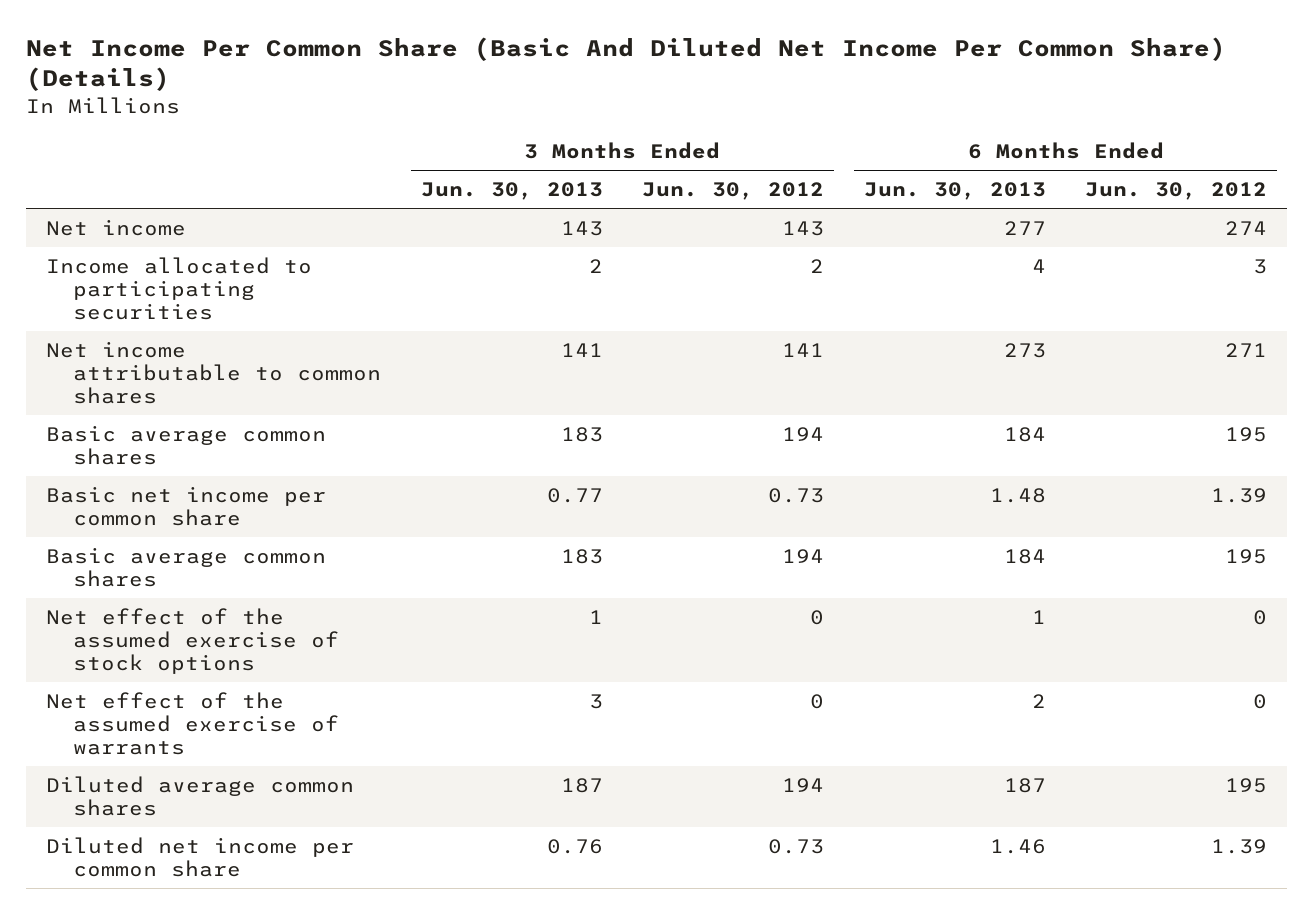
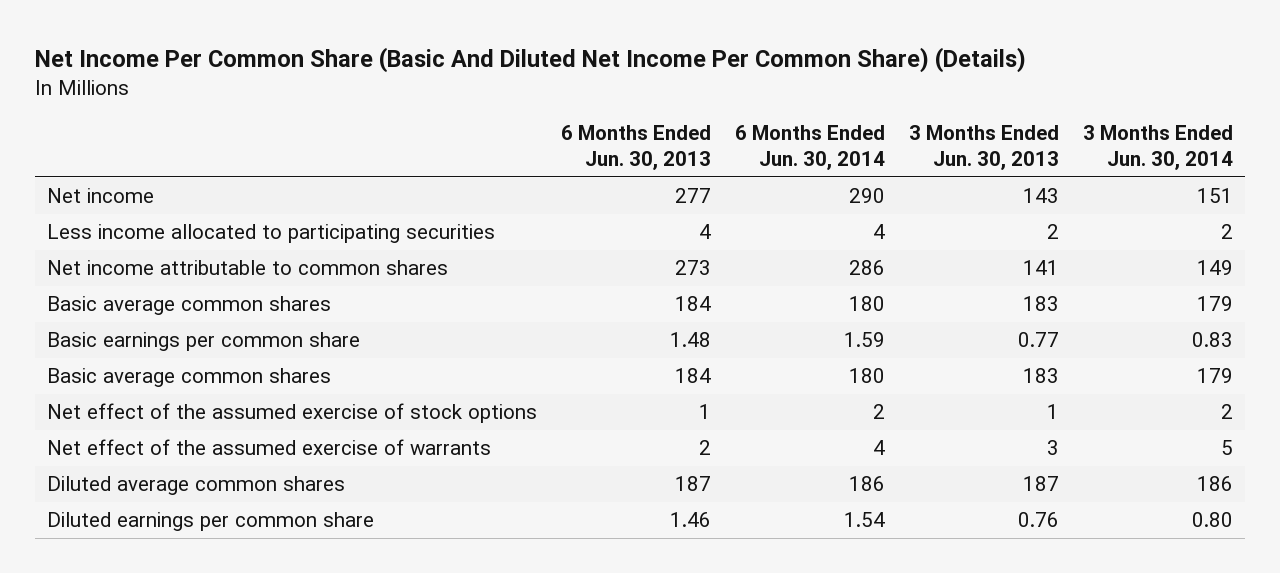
[642,181,825,200] Jun. 30, 2012 -> none
[1085,181,1268,200] Jun. 30, 2012 -> none
none -> [734,125,885,171] 6 Months Ended Jun. 30, 2014
none -> [1082,125,1233,171] 3 Months Ended Jun. 30, 2014
[45,256,312,321] Income allocated to participating securities -> [47,224,496,244] Less income allocated to participating securities
[45,485,326,526] Basic net income per common share -> [47,332,361,352] Basic earnings per common share
[45,836,354,877] Diluted net income per common share -> [47,512,375,532] Diluted earnings per common share

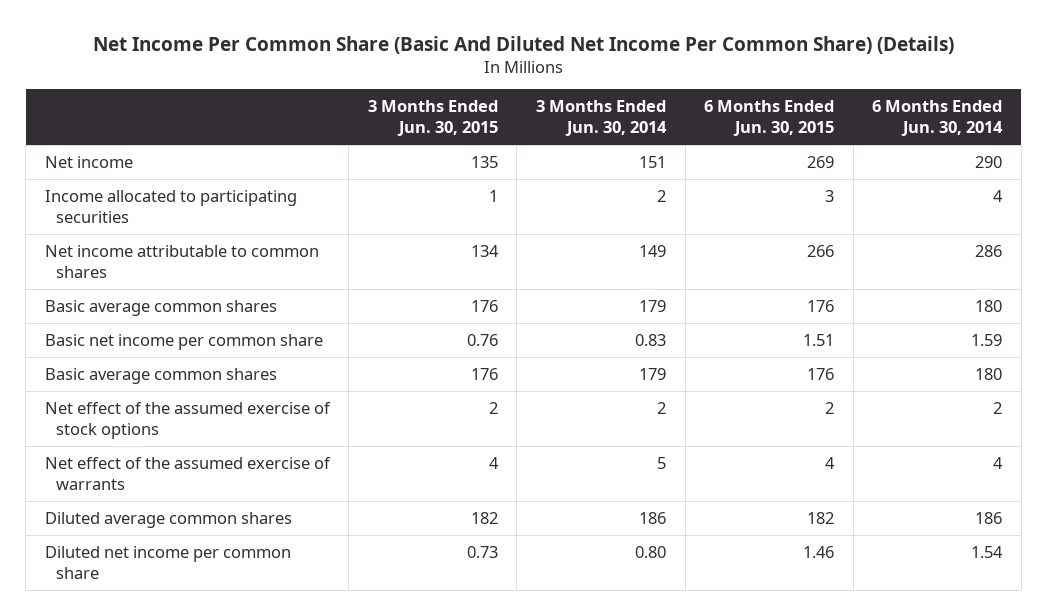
[561,125,712,171] 6 Months Ended Jun. 30, 2013 -> none
[908,125,1059,171] 3 Months Ended Jun. 30, 2013 -> none
none -> [367,100,498,137] 3 Months Ended Jun. 30, 2015
none -> [704,100,835,137] 6 Months Ended Jun. 30, 2015
[47,224,496,244] Less income allocated to participating securities -> [44,189,297,223] Income allocated to participating securities
[47,332,361,352] Basic earnings per common share -> [44,333,323,350] Basic net income per common share
[47,512,375,532] Diluted earnings per common share -> [44,545,291,579] Diluted net income per common share

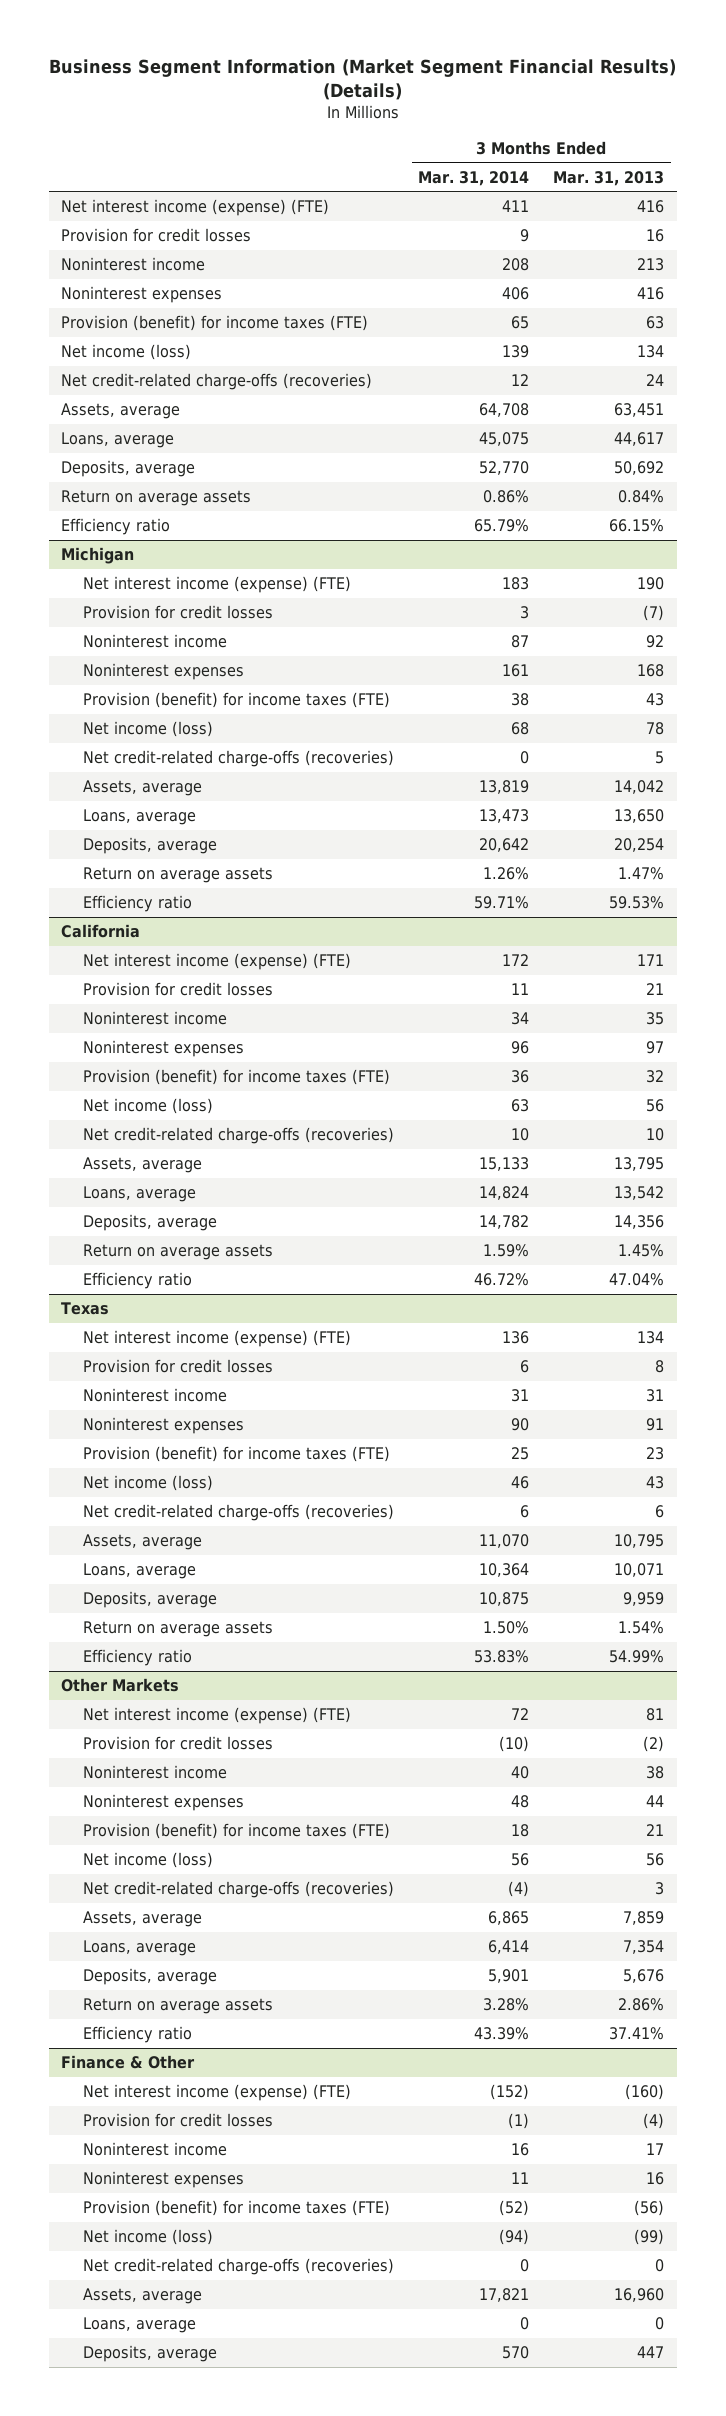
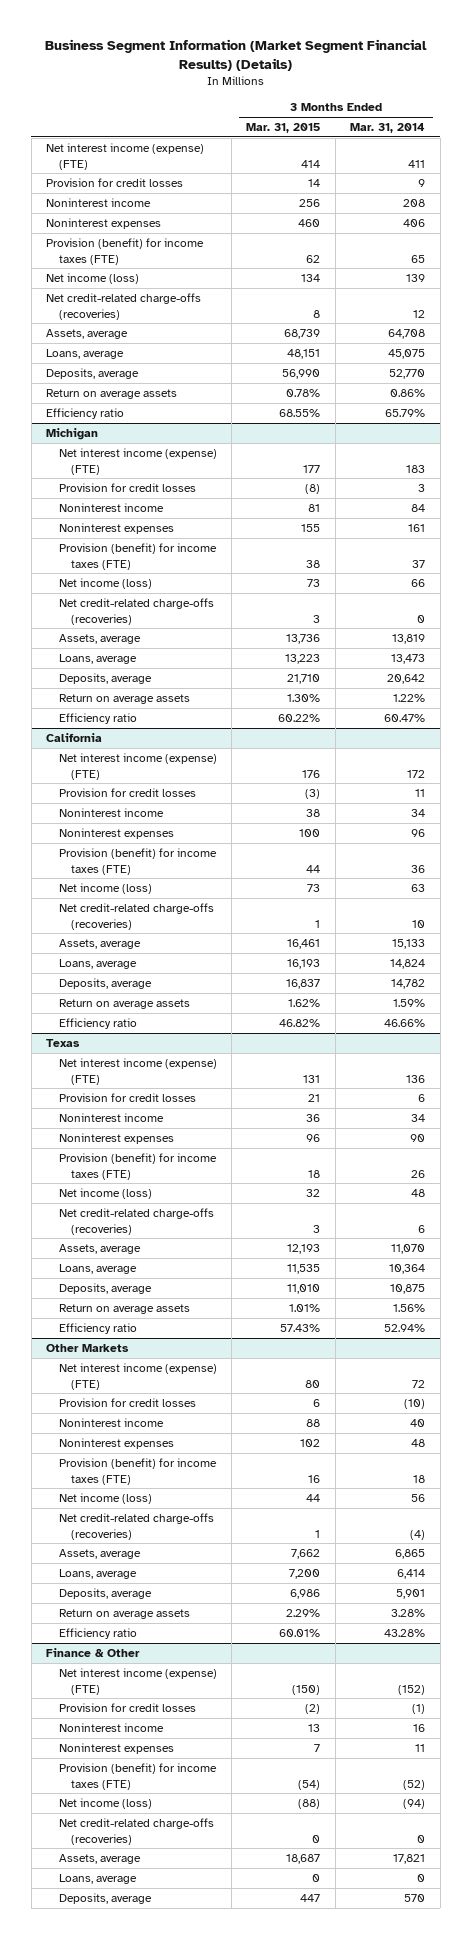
[553,170,665,186] Mar. 31, 2013 -> none
none -> [246,123,321,134] Mar. 31, 2015
[511,635,530,649] 87 -> [411,504,426,513] 84
[511,693,530,707] 38 -> [412,559,426,568] 37
[511,722,530,736] 68 -> [411,579,426,588] 66
[483,867,530,881] 1.26% -> [393,694,426,703] 1.22%
[474,896,530,910] 59.71% -> [384,714,426,723] 60.47%
[474,1273,530,1287] 46.72% -> [384,1019,426,1028] 46.66%
[511,1389,530,1403] 31 -> [411,1114,426,1123] 34
[511,1447,530,1461] 25 -> [411,1169,426,1178] 26
[511,1476,530,1490] 46 -> [411,1189,426,1198] 48
[483,1621,530,1635] 1.50% -> [393,1304,426,1313] 1.56%
[474,1650,530,1664] 53.83% -> [384,1324,426,1333] 52.94%
[474,2027,530,2041] 43.39% -> [384,1629,426,1638] 43.28%

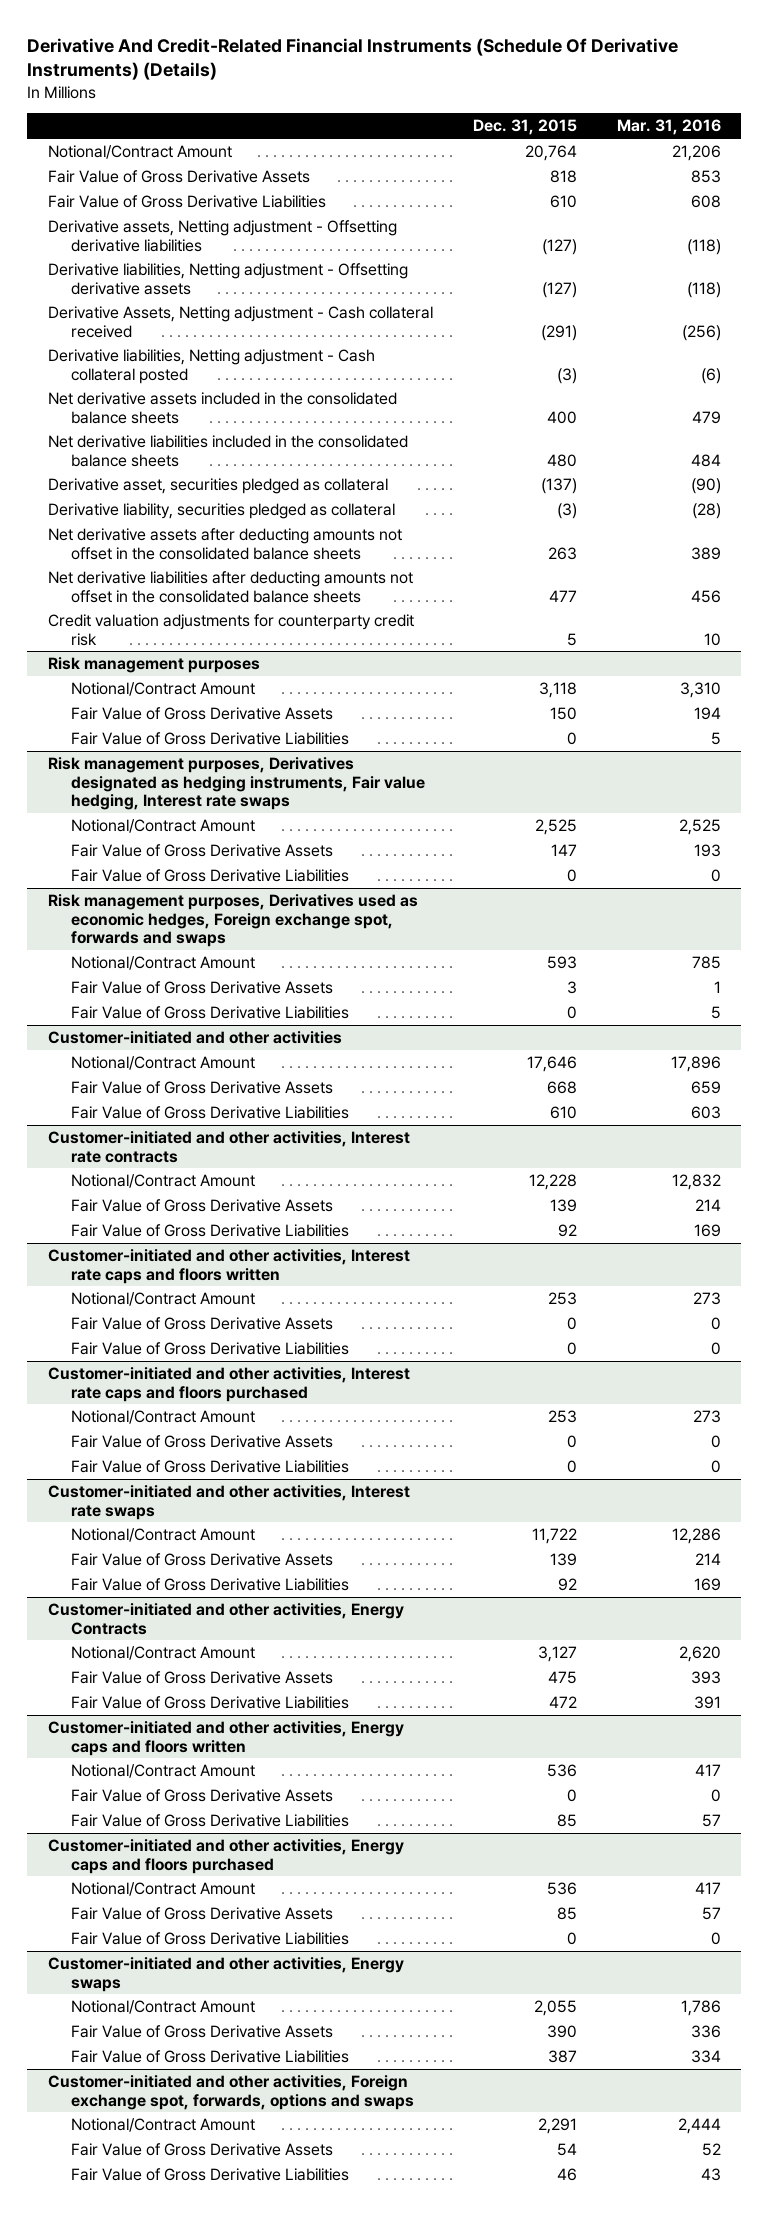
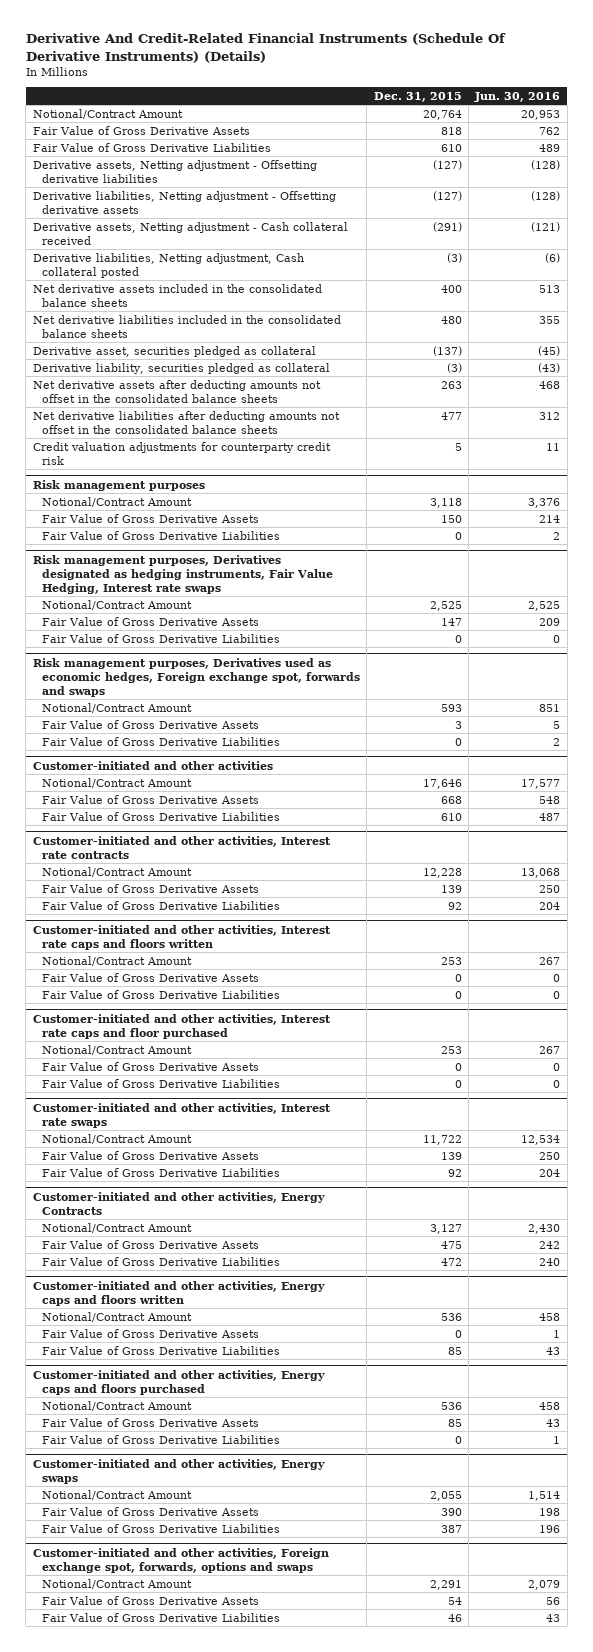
[617,119,722,136] Mar. 31, 2016 -> none
none -> [474,91,561,102] Jun. 30, 2016
[47,305,433,338] Derivative Assets, Netting adjustment - Cash collateral received -> [32,221,348,245] Derivative assets, Netting adjustment - Cash collateral received
[47,348,375,384] Derivative liabilities, Netting adjustment - Cash collateral posted -> [32,252,304,278] Derivative liabilities, Netting adjustment, Cash collateral posted
[47,756,426,811] Risk management purposes, Derivatives designated as hedging instruments, Fair value hedging, Interest rate swaps -> [32,554,333,594] Risk management purposes, Derivatives designated as hedging instruments, Fair Value Hedging, Interest rate swaps
[47,1366,410,1402] Customer-initiated and other activities, Interest rate caps and floors purchased -> [32,1013,331,1039] Customer-initiated and other activities, Interest rate caps and floor purchased

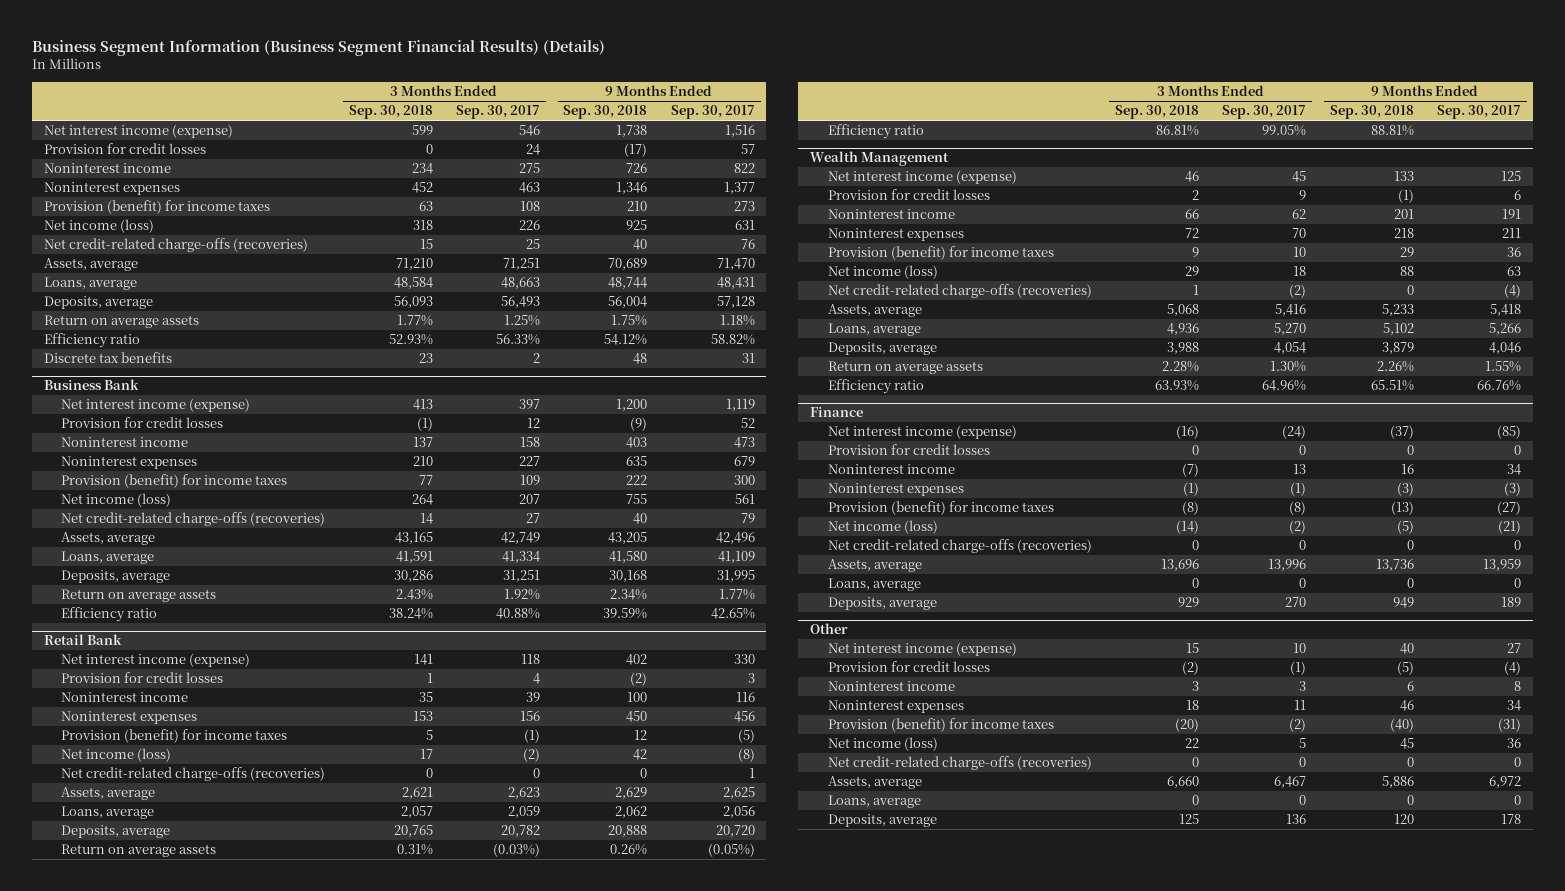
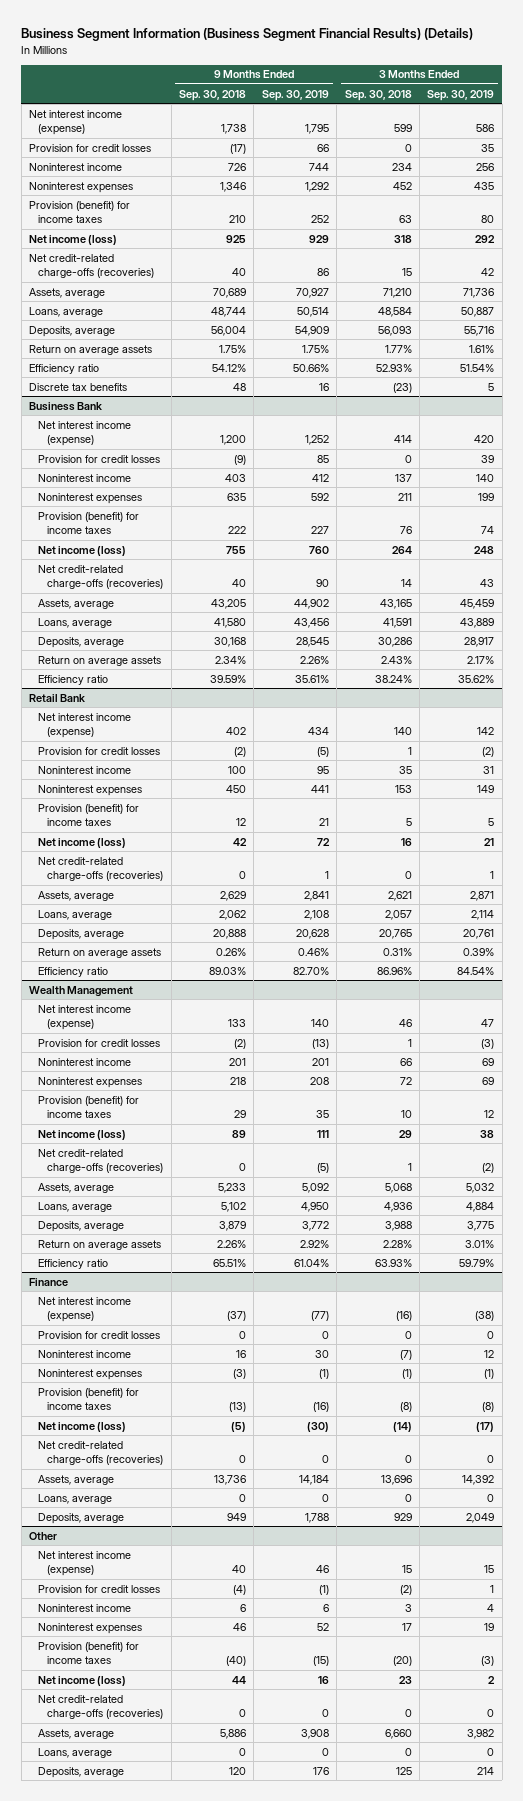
[456,105,541,120] Sep. 30, 2017 -> none
[670,105,755,120] Sep. 30, 2017 -> none
none -> [261,89,329,101] Sep. 30, 2019
none -> [427,89,495,101] Sep. 30, 2019
[418,353,433,364] 23 -> [392,382,412,393] (23)
[412,399,433,411] 413 -> [393,435,412,444] 414
[416,417,433,432] (1) -> [404,454,412,463] 0
[412,456,433,467] 210 -> [397,492,412,501] 211
[418,475,433,486] 77 -> [399,526,412,535] 76
[413,654,433,666] 141 -> [393,727,412,736] 140
[419,749,433,760] 17 -> [400,837,412,846] 16
[1156,125,1200,137] 86.81% -> [376,966,412,975] 86.96%
[1370,125,1414,137] 88.81% -> [209,966,247,975] 89.03%
[1192,190,1200,201] 2 -> [407,1038,412,1047] 1
[1397,189,1414,204] (1) -> [234,1038,247,1049] (2)
[1192,247,1200,258] 9 -> [400,1110,412,1119] 10
[1399,266,1414,277] 88 -> [232,1129,247,1138] 89
[1396,661,1414,676] (5) -> [233,1584,247,1595] (4)
[1186,700,1200,711] 18 -> [401,1622,412,1631] 17
[1185,738,1200,749] 22 -> [398,1675,412,1684] 23
[1399,738,1414,750] 45 -> [232,1675,247,1684] 44

